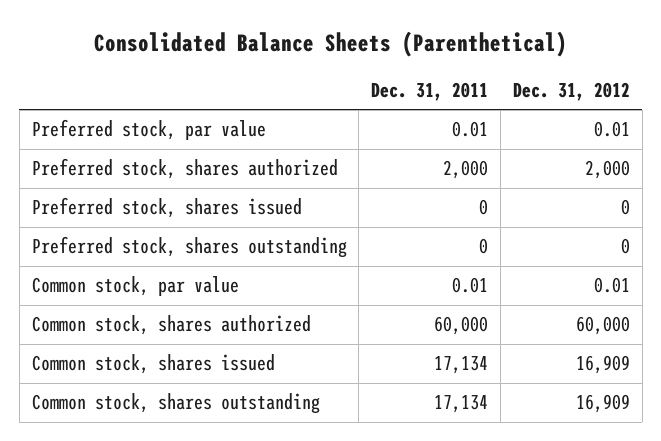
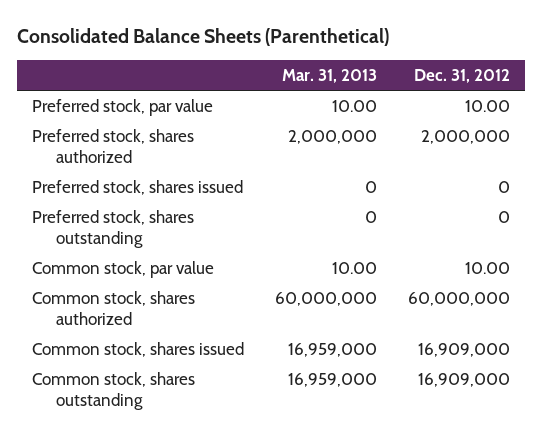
[371,82,489,102] Dec. 31, 2011 -> none
none -> [281,68,377,83] Mar. 31, 2013
[593,121,630,138] 0.01 -> [464,99,510,112] 10.00
[584,160,630,180] 2,000 -> [420,129,510,144] 2,000,000
[593,277,630,294] 0.01 -> [464,261,510,274] 10.00
[575,316,630,336] 60,000 -> [407,291,510,306] 60,000,000
[575,355,630,375] 16,909 -> [417,342,510,357] 16,909,000
[575,394,630,414] 16,909 -> [417,372,510,387] 16,909,000

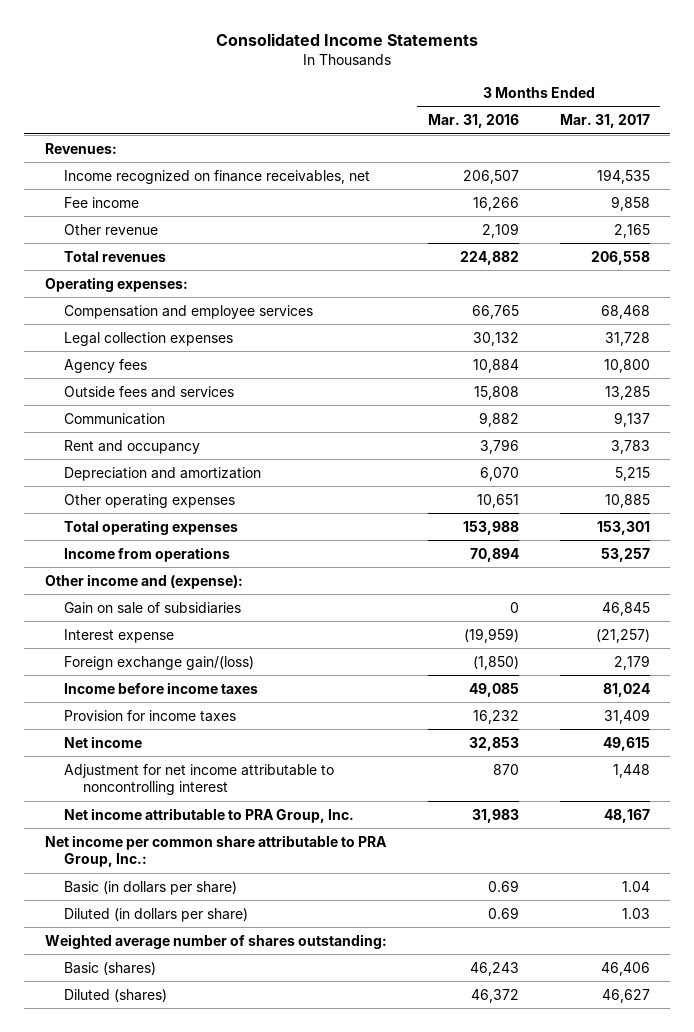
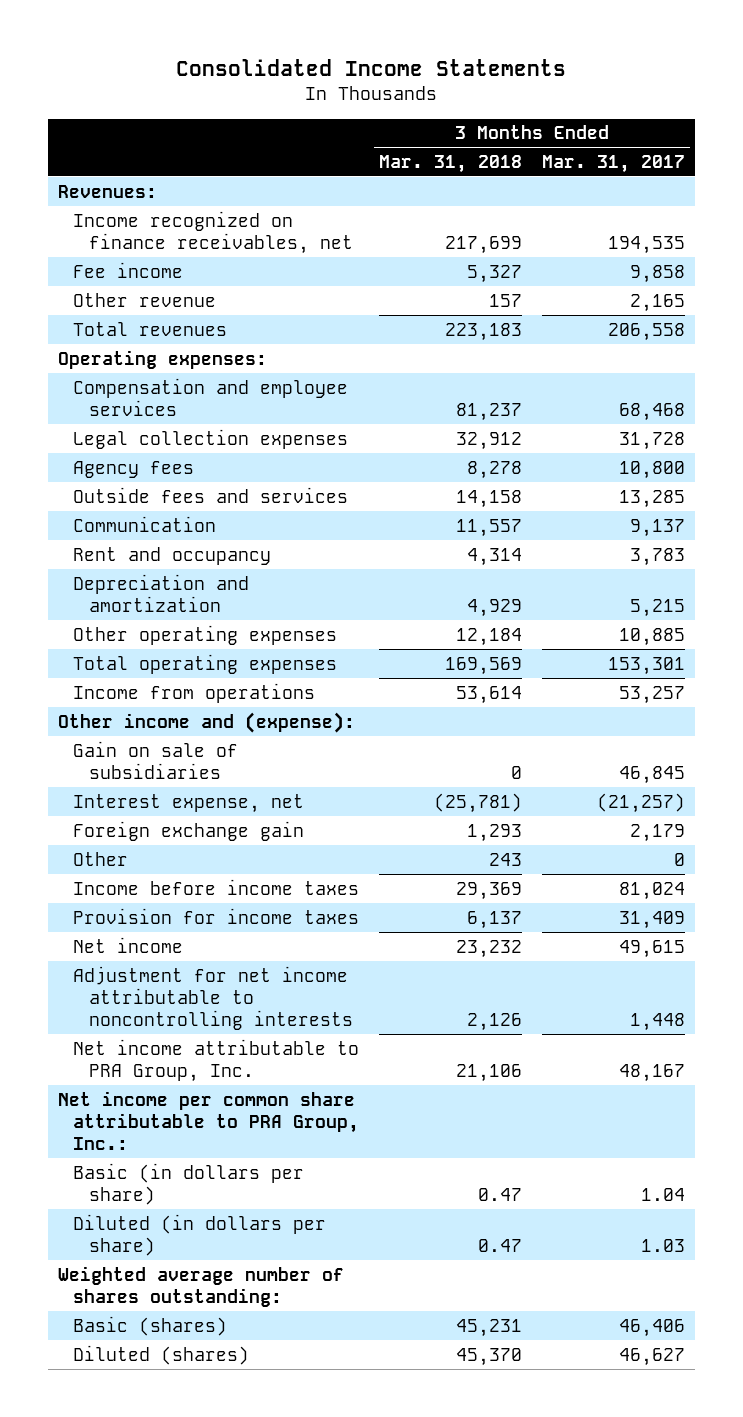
[427,114,519,129] Mar. 31, 2016 -> none
none -> [379,154,523,173] Mar. 31, 2018
[63,628,174,643] Interest expense -> [73,793,305,813] Interest expense, net
[63,655,254,670] Foreign exchange gain/(loss) -> [73,820,305,841] Foreign exchange gain
none -> [73,851,129,866] Other
[63,763,334,796] Adjustment for net income attributable to noncontrolling interest -> [73,965,353,1030] Adjustment for net income attributable to noncontrolling interests

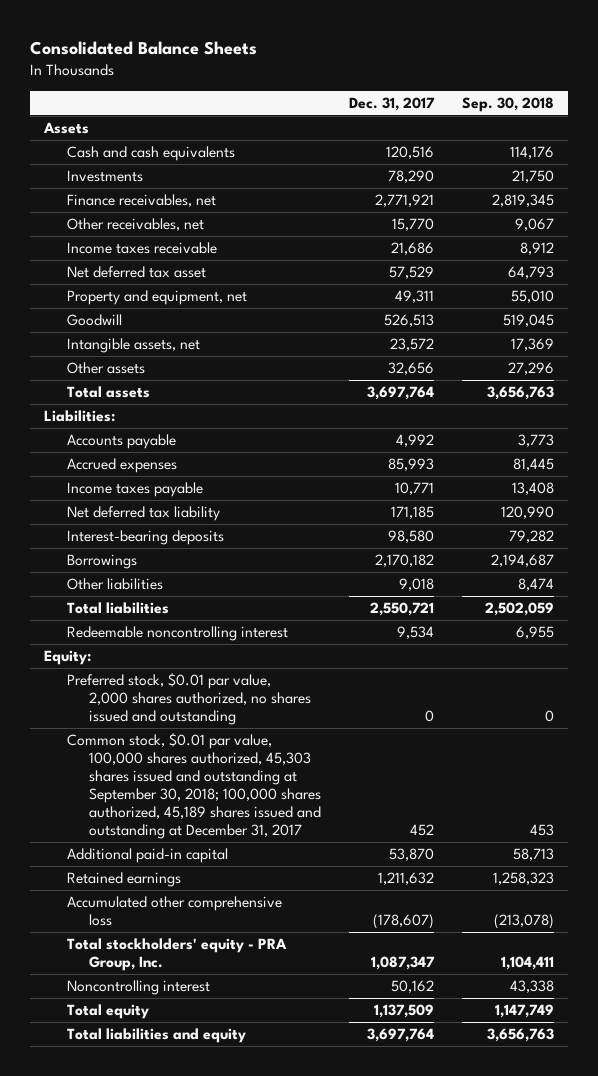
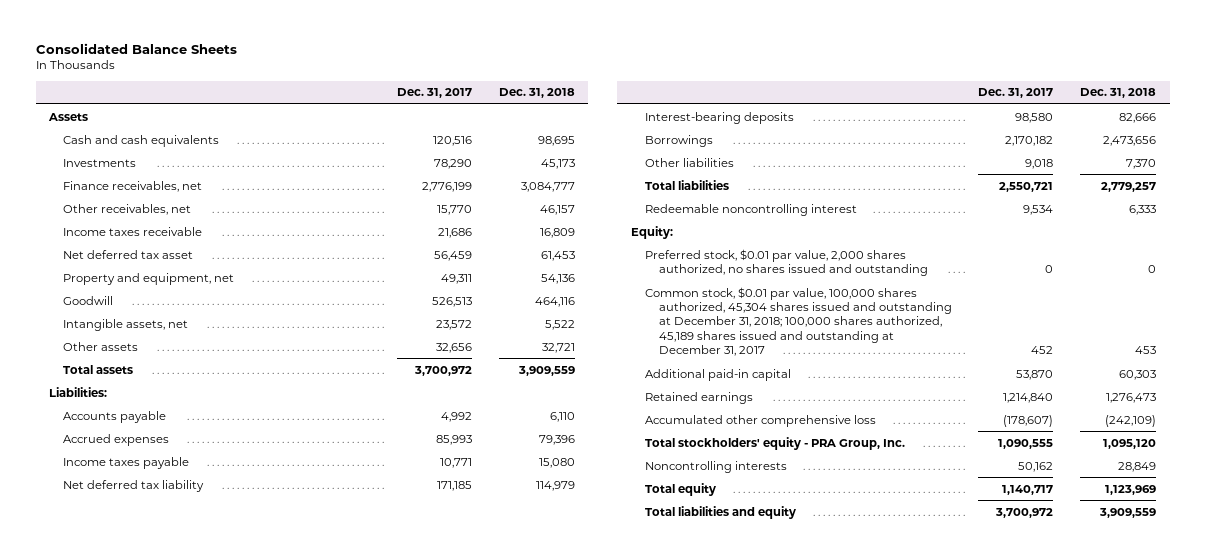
[462,97,555,113] Sep. 30, 2018 -> none
none -> [499,88,576,99] Dec. 31, 2018
[375,194,435,208] 2,771,921 -> [422,181,473,192] 2,776,199
[389,266,435,280] 57,529 -> [434,250,473,261] 56,459
[367,386,435,401] 3,697,764 -> [414,365,473,376] 3,700,972
[66,733,322,840] Common stock, $0.01 par value, 100,000 shares authorized, 45,303 shares issued and outstanding at September 30, 2018; 100,000 shares authorized, 45,189 shares issued and outstanding at December 31, 2017 -> [644,286,952,356] Common stock, $0.01 par value, 100,000 shares authorized, 45,304 shares issued and outstanding at December 31, 2018; 100,000 shares authorized, 45,189 shares issued and outstanding at December 31, 2017
[378,872,435,886] 1,211,632 -> [1003,392,1054,403] 1,214,840
[371,956,436,971] 1,087,347 -> [998,438,1054,449] 1,090,555
[66,980,210,996] Noncontrolling interest -> [644,460,787,473] Noncontrolling interests
[374,1004,435,1019] 1,137,509 -> [1002,484,1054,495] 1,140,717
[367,1028,435,1043] 3,697,764 -> [995,507,1054,518] 3,700,972

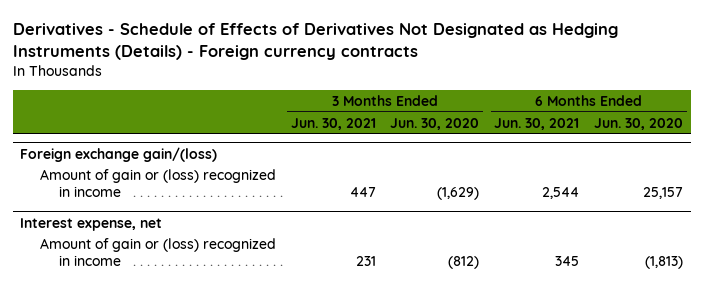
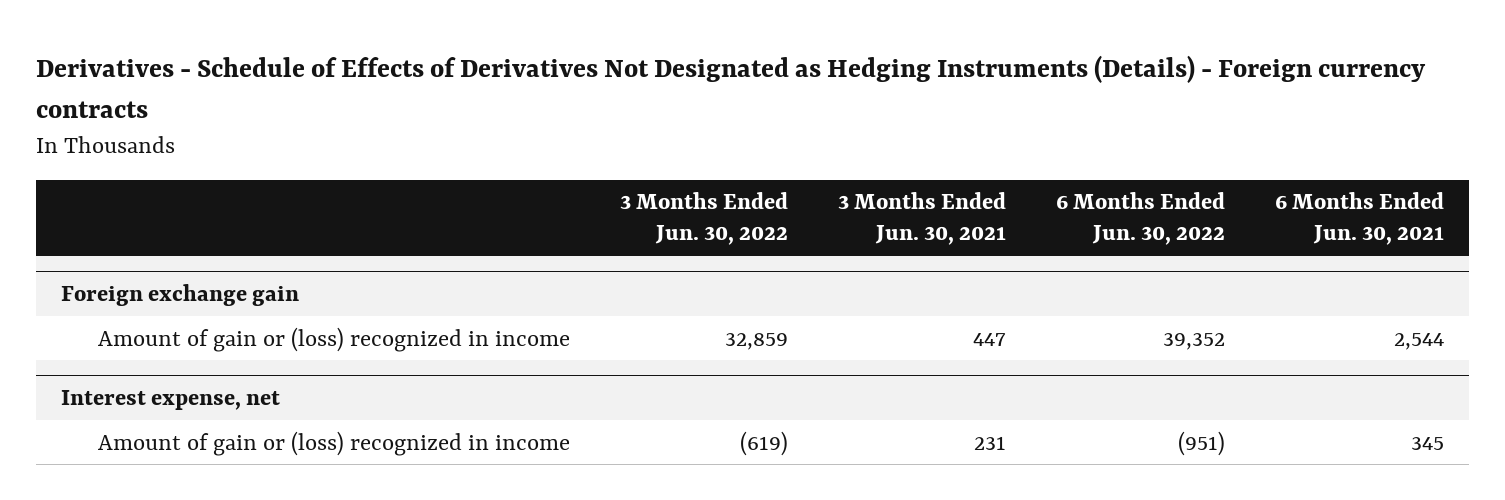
[390,117,480,130] Jun. 30, 2020 -> none
[594,117,684,130] Jun. 30, 2020 -> none
none -> [620,192,789,246] 3 Months Ended Jun. 30, 2022
none -> [1055,192,1225,246] 6 Months Ended Jun. 30, 2022
[20,146,218,162] Foreign exchange gain/(loss) -> [61,284,300,307] Foreign exchange gain

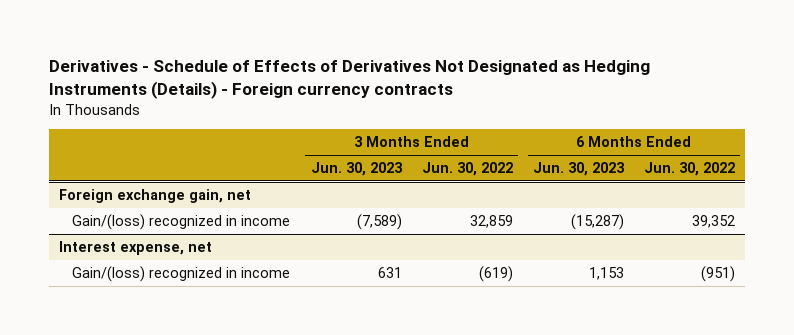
[838,192,1007,246] 3 Months Ended Jun. 30, 2021 -> none
[1274,192,1444,246] 6 Months Ended Jun. 30, 2021 -> none
none -> [310,162,403,177] Jun. 30, 2023
none -> [532,162,625,177] Jun. 30, 2023
[61,284,300,307] Foreign exchange gain -> [59,189,252,204] Foreign exchange gain, net
[98,326,571,352] Amount of gain or (loss) recognized in income -> [72,214,291,231] Gain/(loss) recognized in income
[98,430,571,456] Amount of gain or (loss) recognized in income -> [72,266,291,283] Gain/(loss) recognized in income

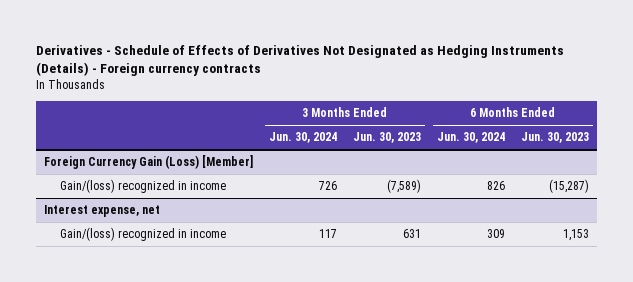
[421,162,513,177] Jun. 30, 2022 -> none
[643,162,735,177] Jun. 30, 2022 -> none
none -> [269,132,338,144] Jun. 30, 2024
none -> [437,132,506,144] Jun. 30, 2024
[59,189,252,204] Foreign exchange gain, net -> [44,155,254,170] Foreign Currency Gain (Loss) [Member]

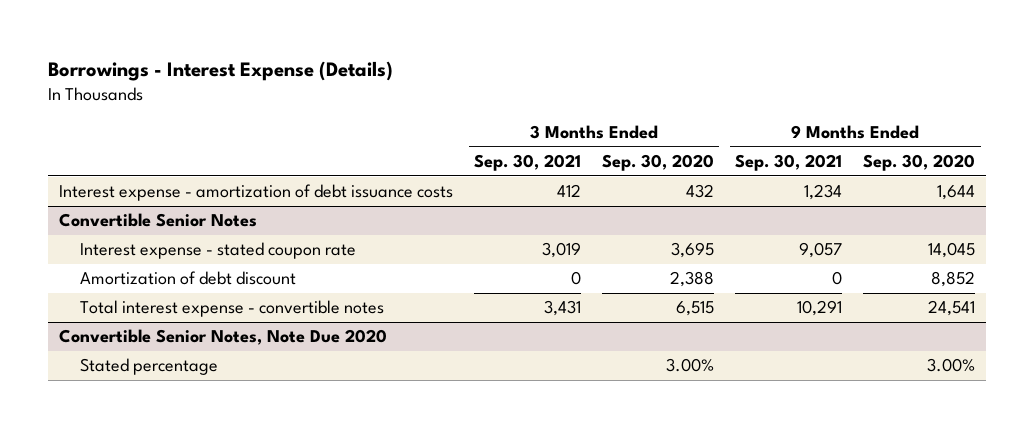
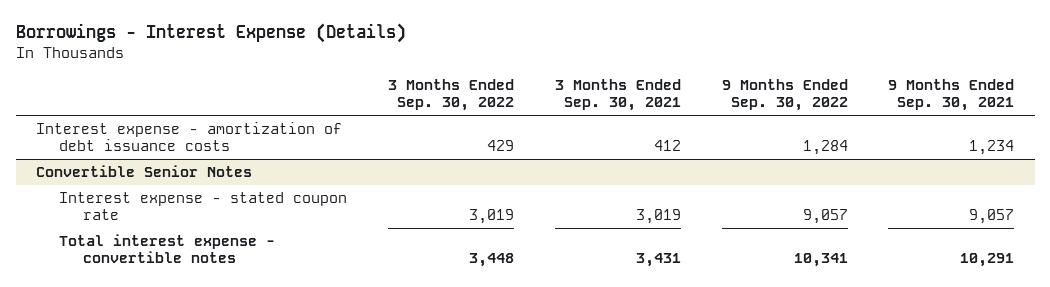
[602,154,715,172] Sep. 30, 2020 -> none
[863,154,976,172] Sep. 30, 2020 -> none
none -> [388,79,515,112] 3 Months Ended Sep. 30, 2022
none -> [721,79,848,112] 9 Months Ended Sep. 30, 2022
[79,271,296,286] Amortization of debt discount -> none
[58,329,387,346] Convertible Senior Notes, Note Due 2020 -> none
[79,358,218,376] Stated percentage -> none

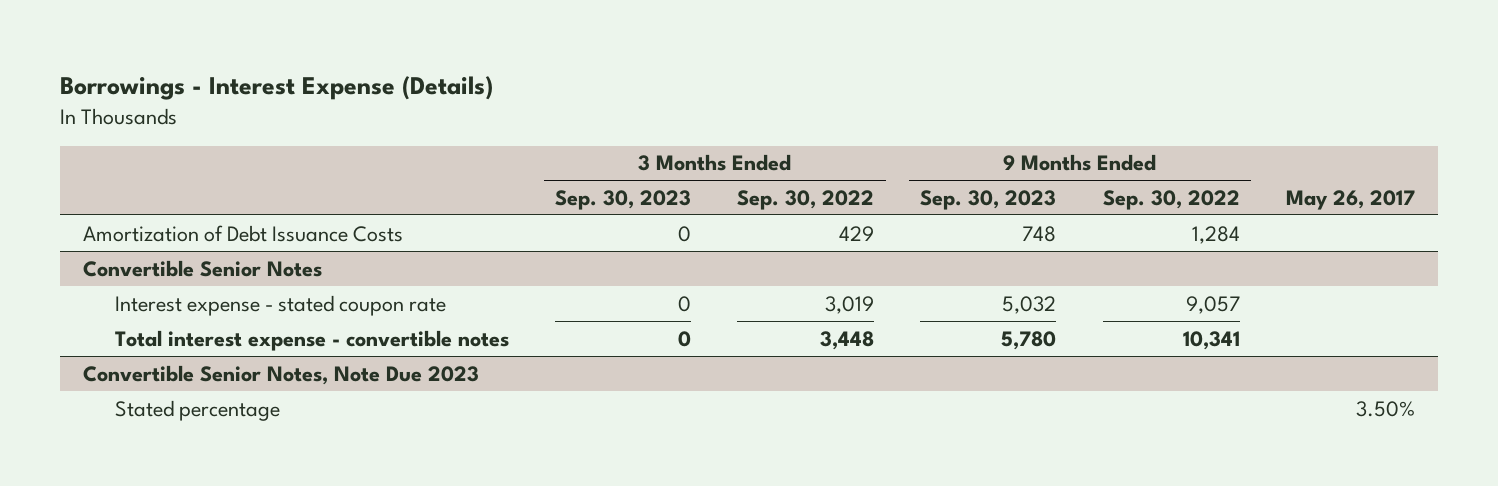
[554,79,681,112] 3 Months Ended Sep. 30, 2021 -> none
[888,79,1015,112] 9 Months Ended Sep. 30, 2021 -> none
none -> [555,189,692,210] Sep. 30, 2023
none -> [920,189,1057,210] Sep. 30, 2023
none -> [1285,189,1415,210] May 26, 2017
[36,121,343,151] Interest expense - amortization of debt issuance costs -> [83,224,404,242] Amortization of Debt Issuance Costs
none -> [83,364,480,385] Convertible Senior Notes, Note Due 2023
none -> [115,399,281,421] Stated percentage

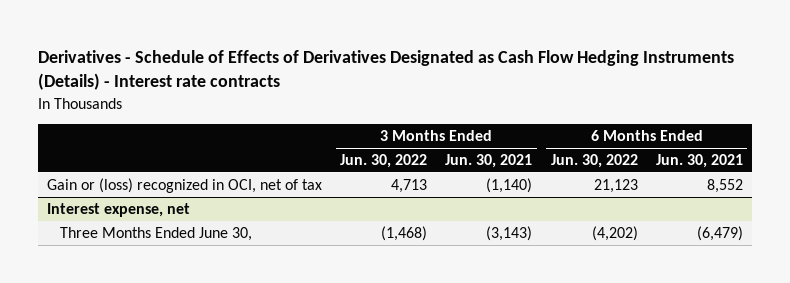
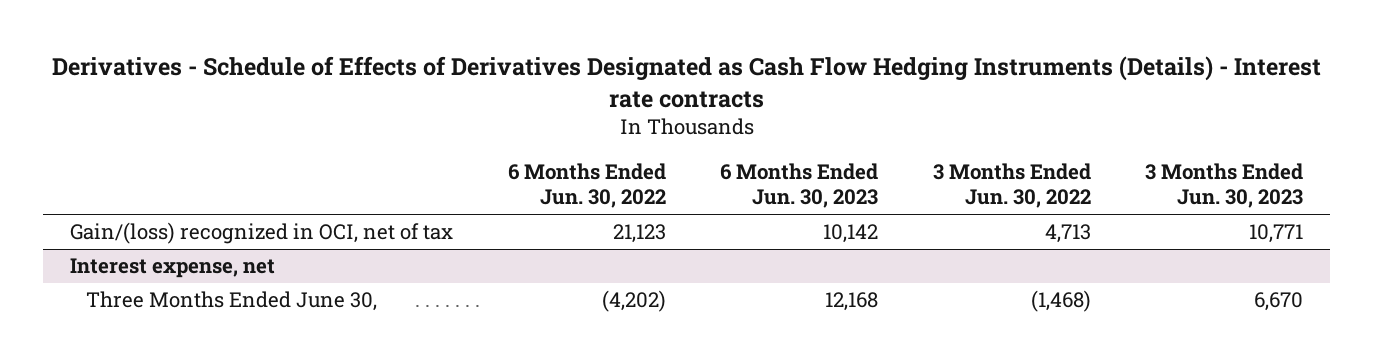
[445,154,533,169] Jun. 30, 2021 -> none
[655,154,743,169] Jun. 30, 2021 -> none
none -> [720,163,879,209] 6 Months Ended Jun. 30, 2023
none -> [1145,163,1304,209] 3 Months Ended Jun. 30, 2023
[47,177,323,193] Gain or (loss) recognized in OCI, net of tax -> [70,222,454,245] Gain/(loss) recognized in OCI, net of tax

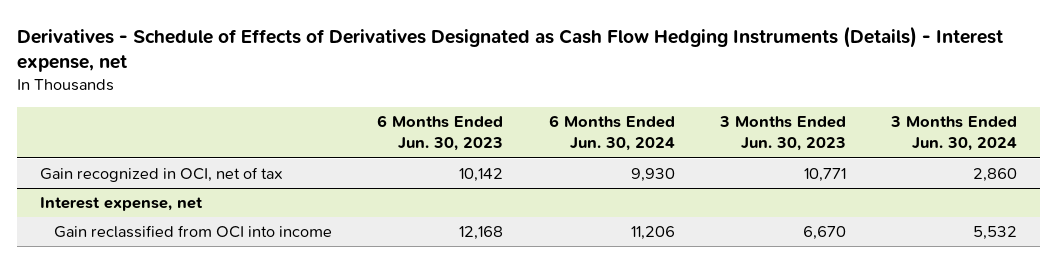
[51,55,1321,108] Derivatives - Schedule of Effects of Derivatives Designated as Cash Flow Hedging Instruments (Details) - Interest rate contracts -> [17,25,1004,73] Derivatives - Schedule of Effects of Derivatives Designated as Cash Flow Hedging Instruments (Details) - Interest expense, net
[507,163,666,209] 6 Months Ended Jun. 30, 2022 -> none
[932,163,1091,209] 3 Months Ended Jun. 30, 2022 -> none
none -> [548,115,675,152] 6 Months Ended Jun. 30, 2024
none -> [890,116,1018,152] 3 Months Ended Jun. 30, 2024
[70,222,454,245] Gain/(loss) recognized in OCI, net of tax -> [39,167,283,183] Gain recognized in OCI, net of tax
[86,291,378,312] Three Months Ended June 30, -> [54,225,333,239] Gain reclassified from OCI into income

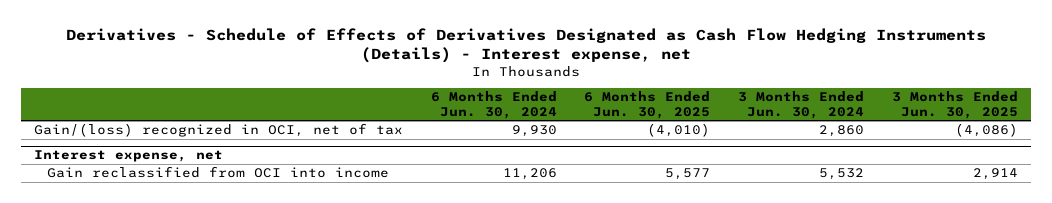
[377,115,504,152] 6 Months Ended Jun. 30, 2023 -> none
[719,116,847,152] 3 Months Ended Jun. 30, 2023 -> none
none -> [584,91,711,119] 6 Months Ended Jun. 30, 2025
none -> [891,91,1018,119] 3 Months Ended Jun. 30, 2025
[39,167,283,183] Gain recognized in OCI, net of tax -> [34,123,404,138] Gain/(loss) recognized in OCI, net of tax

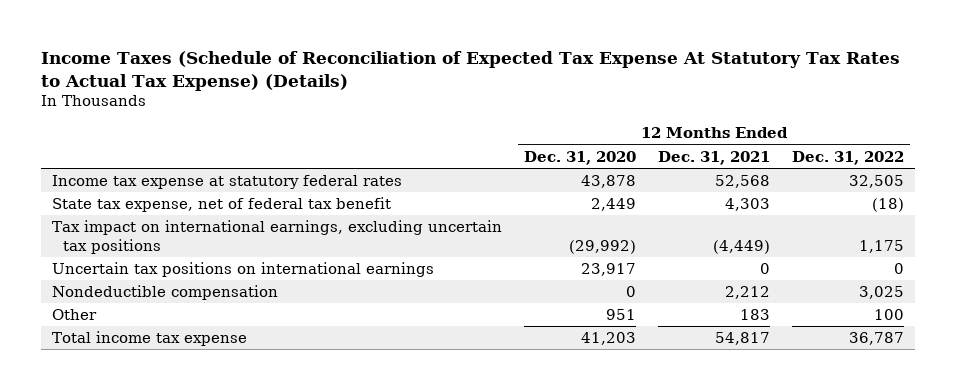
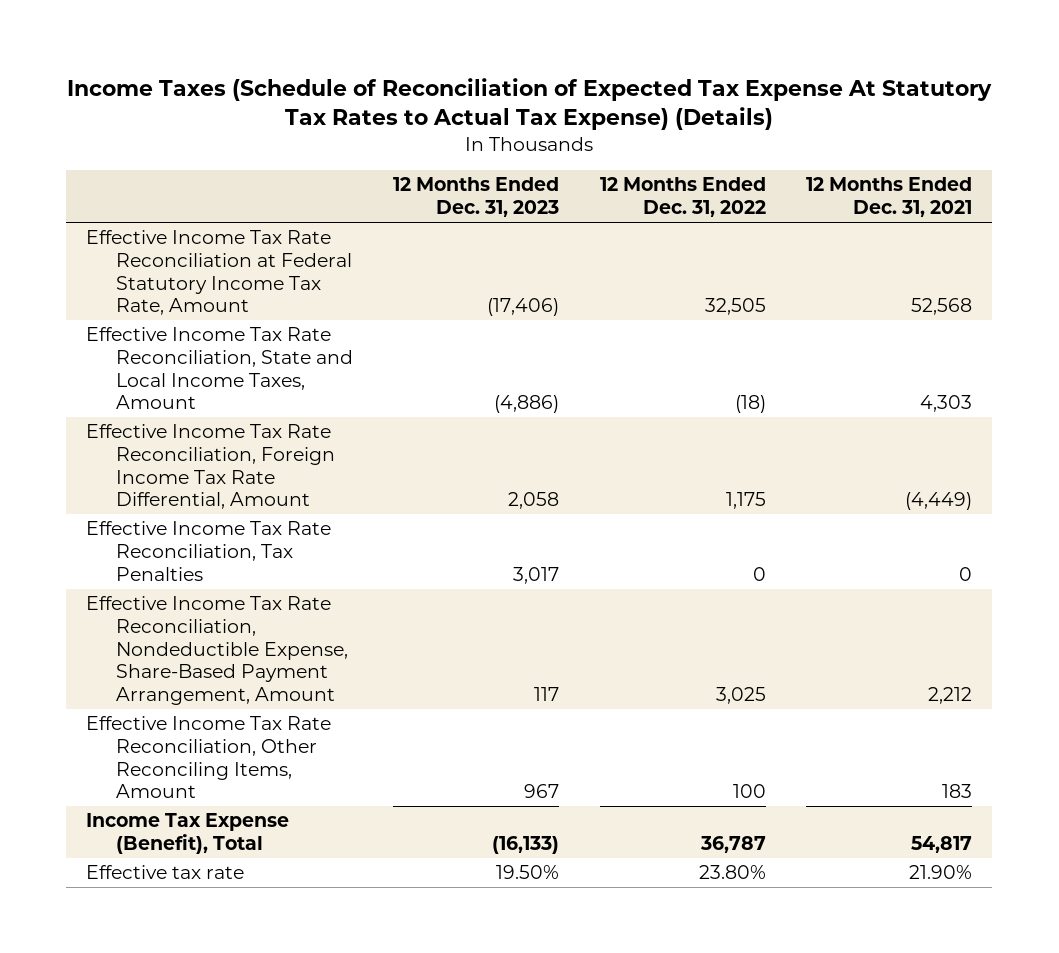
[523,150,636,165] Dec. 31, 2020 -> none
none -> [393,177,560,218] 12 Months Ended Dec. 31, 2023
[51,262,434,278] Uncertain tax positions on international earnings -> none
[51,175,402,190] Income tax expense at statutory federal rates -> [86,230,352,316] Effective Income Tax Rate Reconciliation at Federal Statutory Income Tax Rate, Amount
[51,197,391,213] State tax expense, net of federal tax benefit -> [86,327,353,410] Effective Income Tax Rate Reconciliation, State and Local Income Taxes, Amount
[51,220,502,254] Tax impact on international earnings, excluding uncertain tax positions -> [86,424,335,510] Effective Income Tax Rate Reconciliation, Foreign Income Tax Rate Differential, Amount
none -> [86,521,332,581] Effective Income Tax Rate Reconciliation, Tax Penalties
[51,285,278,301] Nondeductible compensation -> [86,596,348,706] Effective Income Tax Rate Reconciliation, Nondeductible Expense, Share-Based Payment Arrangement, Amount
[51,309,97,321] Other -> [86,716,332,799] Effective Income Tax Rate Reconciliation, Other Reconciling Items, Amount
[51,331,247,347] Total income tax expense -> [86,813,290,855] Income Tax Expense (Benefit), Total
none -> [86,865,245,880] Effective tax rate

